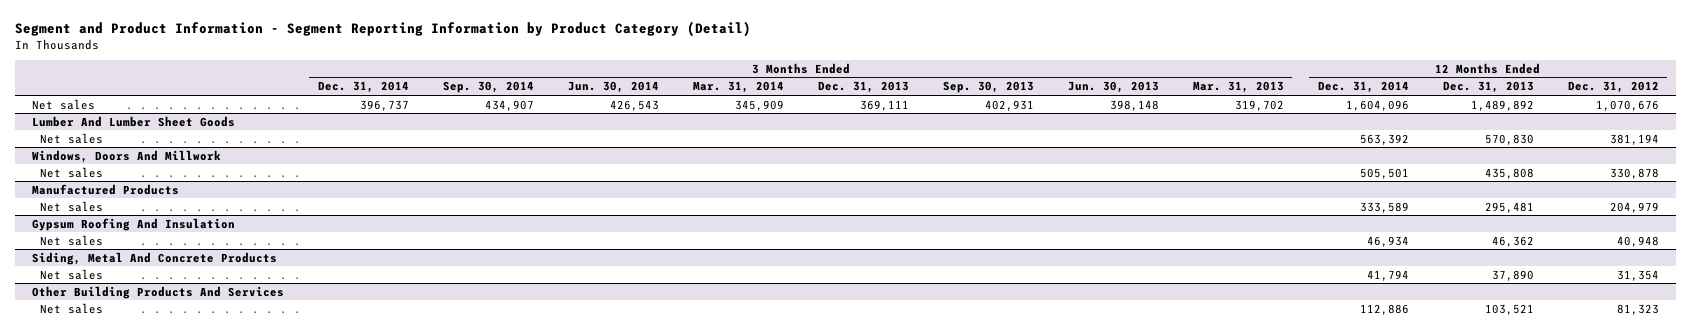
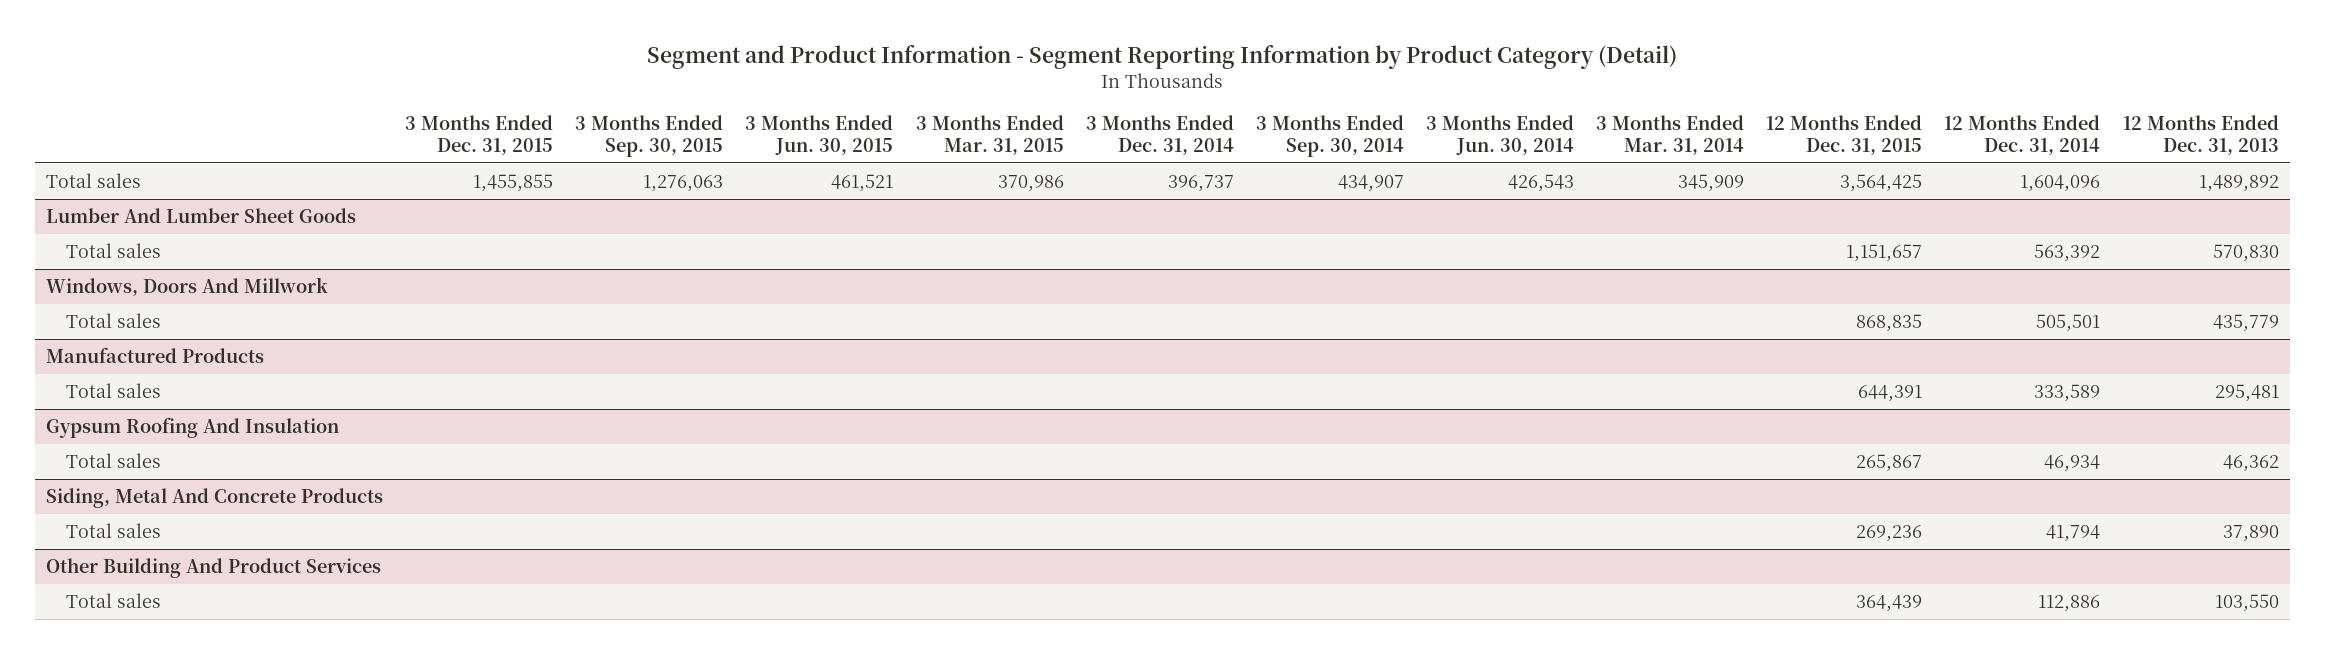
[817,81,909,94] Dec. 31, 2013 -> none
[942,81,1034,94] Sep. 30, 2013 -> none
[1067,81,1159,94] Jun. 30, 2013 -> none
[1192,81,1284,94] Mar. 31, 2013 -> none
[1567,81,1659,94] Dec. 31, 2012 -> none
none -> [405,114,554,155] 3 Months Ended Dec. 31, 2015
none -> [575,114,724,157] 3 Months Ended Sep. 30, 2015
none -> [745,114,894,155] 3 Months Ended Jun. 30, 2015
none -> [915,114,1064,155] 3 Months Ended Mar. 31, 2015
none -> [1766,114,1923,155] 12 Months Ended Dec. 31, 2015
[31,98,95,110] Net sales -> [45,173,141,189] Total sales
[39,132,103,144] Net sales -> [65,243,161,259] Total sales
[39,166,103,178] Net sales -> [65,313,161,329] Total sales
[1484,167,1534,179] 435,808 -> [2212,314,2279,333] 435,779
[39,200,103,212] Net sales -> [65,383,161,399] Total sales
[39,234,103,246] Net sales -> [65,453,161,469] Total sales
[39,268,103,280] Net sales -> [65,523,161,539] Total sales
[31,285,284,299] Other Building Products And Services -> [45,558,381,579] Other Building And Product Services
[39,302,103,314] Net sales -> [65,593,161,609] Total sales
[1484,303,1534,315] 103,521 -> [2214,594,2279,613] 103,550

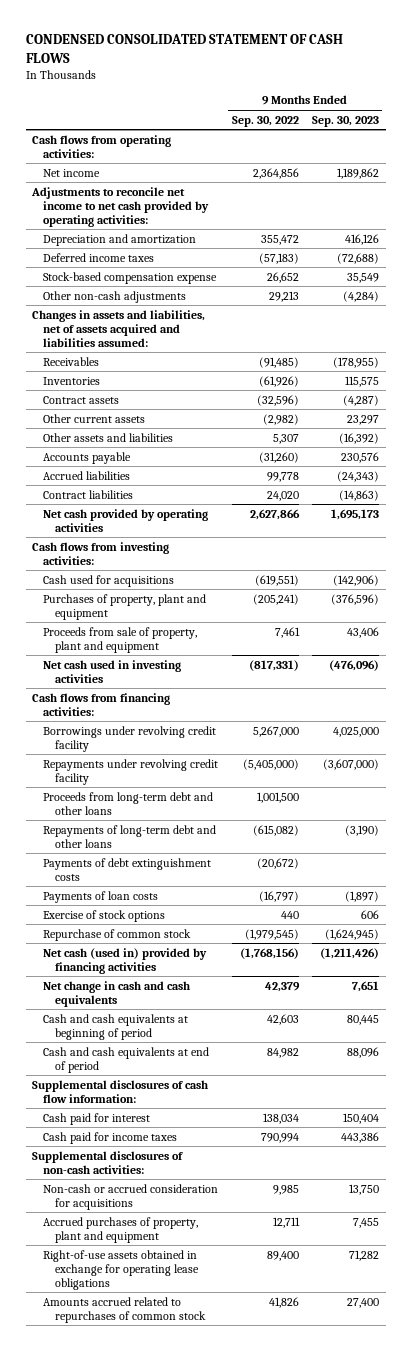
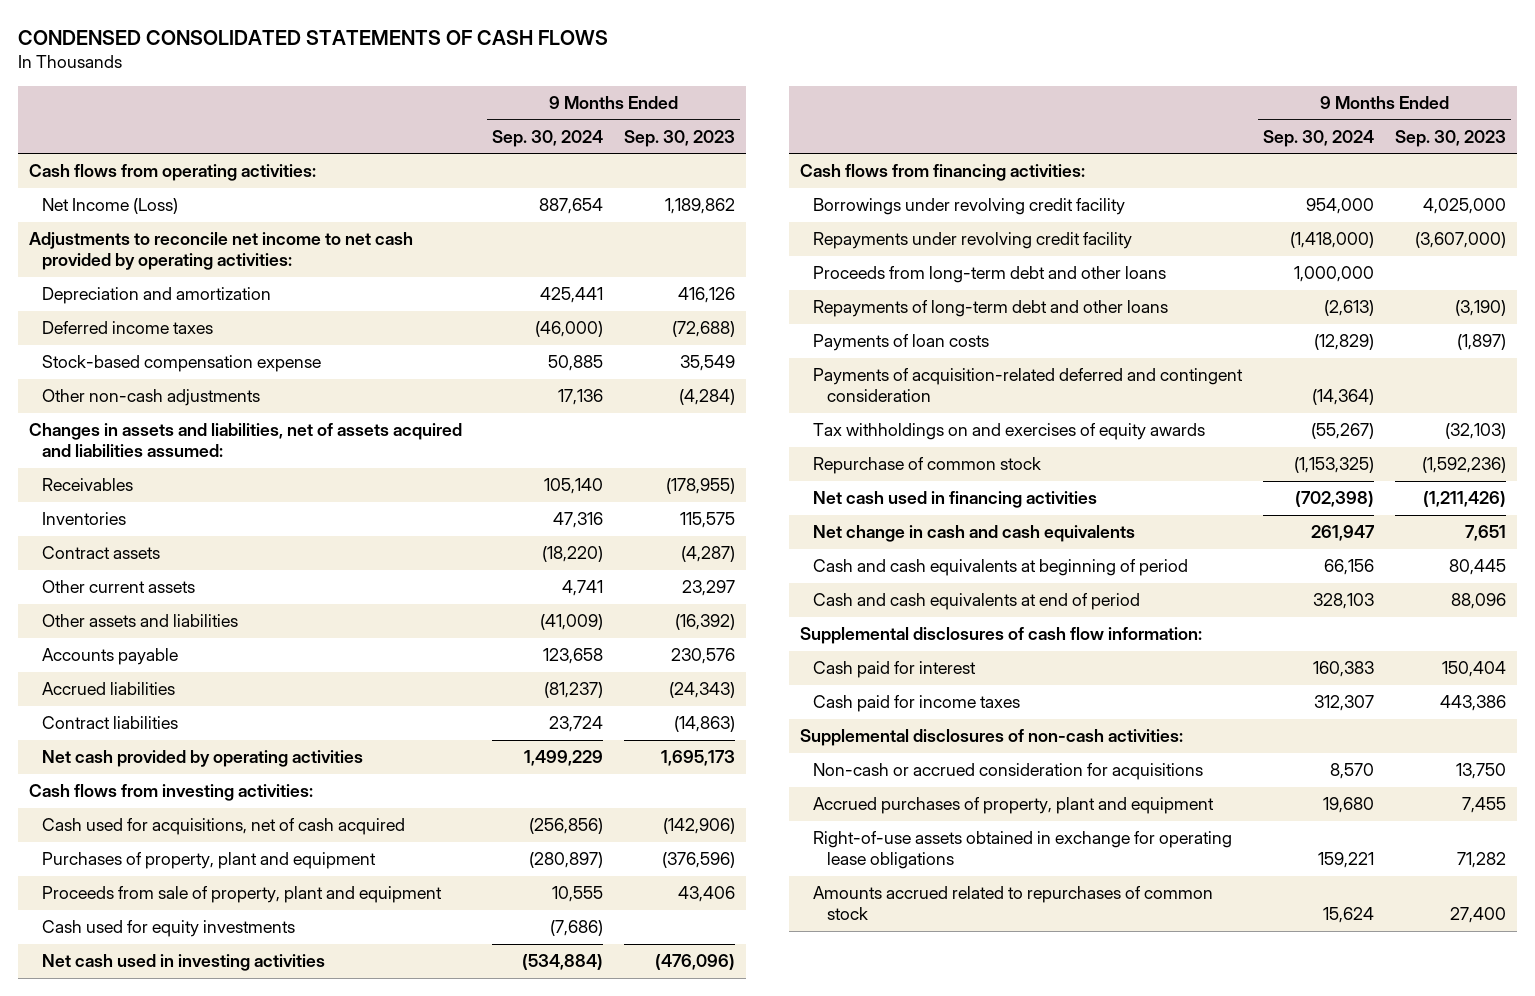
[25,34,343,63] CONDENSED CONSOLIDATED STATEMENT OF CASH FLOWS -> [18,30,609,46] CONDENSED CONSOLIDATED STATEMENTS OF CASH FLOWS
[231,115,299,127] Sep. 30, 2022 -> none
none -> [492,129,604,147] Sep. 30, 2024
[43,168,101,177] Net income -> [42,198,179,215] Net Income (Loss)
[43,574,175,587] Cash used for acquisitions -> [42,818,406,836] Cash used for acquisitions, net of cash acquired
none -> [42,920,296,938] Cash used for equity investments
[43,857,212,881] Payments of debt extinguishment costs -> none
[43,909,166,922] Exercise of stock options -> none
none -> [813,368,1244,403] Payments of acquisition-related deferred and contingent consideration
none -> [813,423,1206,441] Tax withholdings on and exercises of equity awards
[325,928,380,940] (1,624,945) -> [1422,457,1507,474] (1,592,236)
[43,947,208,974] Net cash (used in) provided by financing activities -> [813,491,1098,509] Net cash used in financing activities

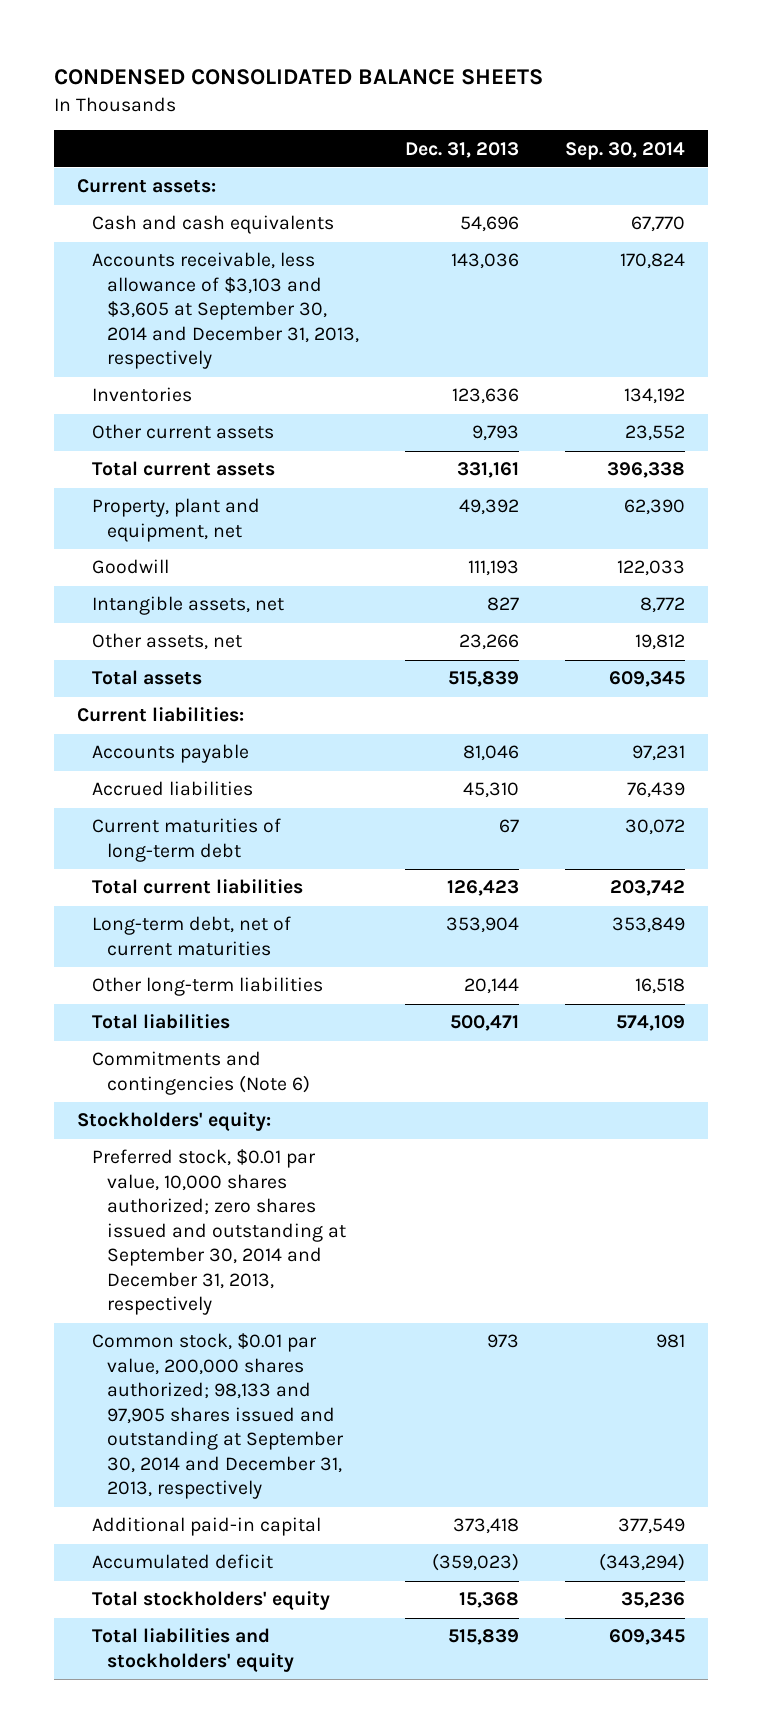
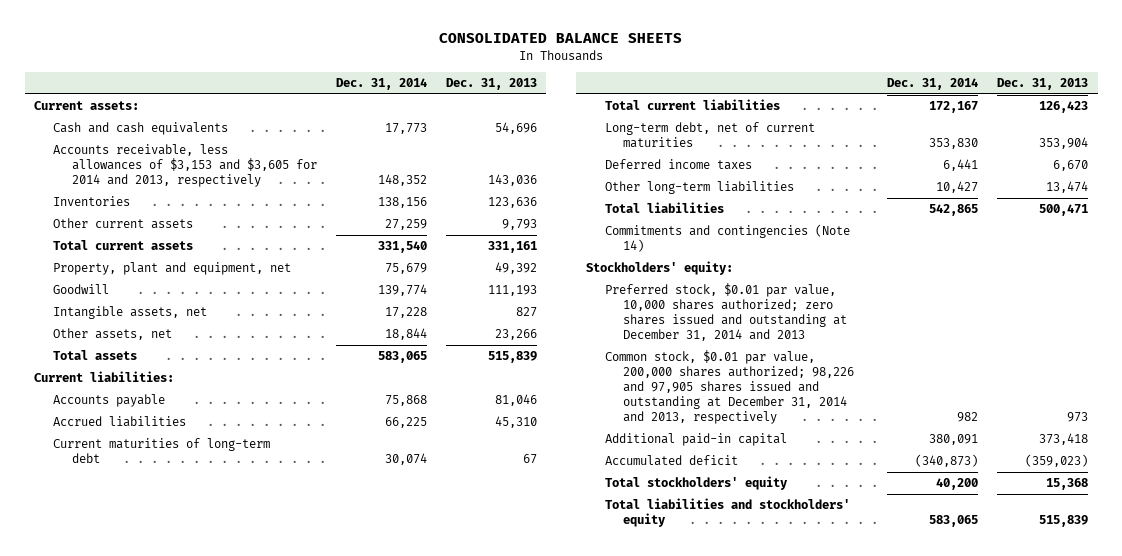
[53,69,543,86] CONDENSED CONSOLIDATED BALANCE SHEETS -> [439,33,683,44] CONSOLIDATED BALANCE SHEETS
[565,141,686,160] Sep. 30, 2014 -> none
none -> [335,77,427,90] Dec. 31, 2014
[91,252,360,370] Accounts receivable, less allowance of $3,103 and $3,605 at September 30, 2014 and December 31, 2013, respectively -> [53,144,317,188] Accounts receivable, less allowances of $3,153 and $3,605 for 2014 and 2013, respectively
none -> [604,159,752,171] Deferred income taxes
[464,978,520,995] 20,144 -> [1046,181,1089,194] 13,474
[91,1051,311,1095] Commitments and contingencies (Note 6) -> [604,224,850,253] Commitments and contingencies (Note 14)
[91,1149,347,1316] Preferred stock, $0.01 par value, 10,000 shares authorized; zero shares issued and outstanding at September 30, 2014 and December 31, 2013, respectively -> [604,283,848,342] Preferred stock, $0.01 par value, 10,000 shares authorized; zero shares issued and outstanding at December 31, 2014 and 2013
[91,1333,345,1500] Common stock, $0.01 par value, 200,000 shares authorized; 98,133 and 97,905 shares issued and outstanding at September 30, 2014 and December 31, 2013, respectively -> [604,350,855,425] Common stock, $0.01 par value, 200,000 shares authorized; 98,226 and 97,905 shares issued and outstanding at December 31, 2014 and 2013, respectively

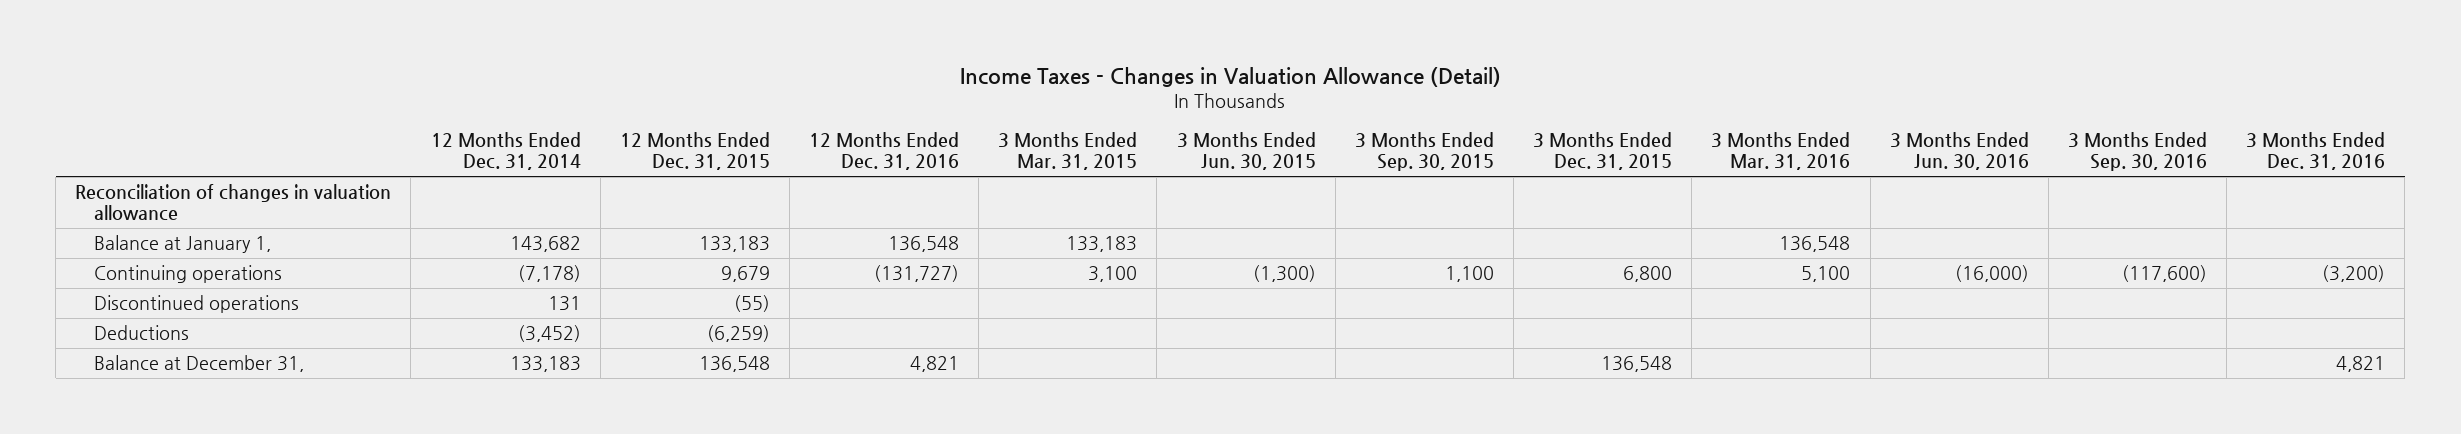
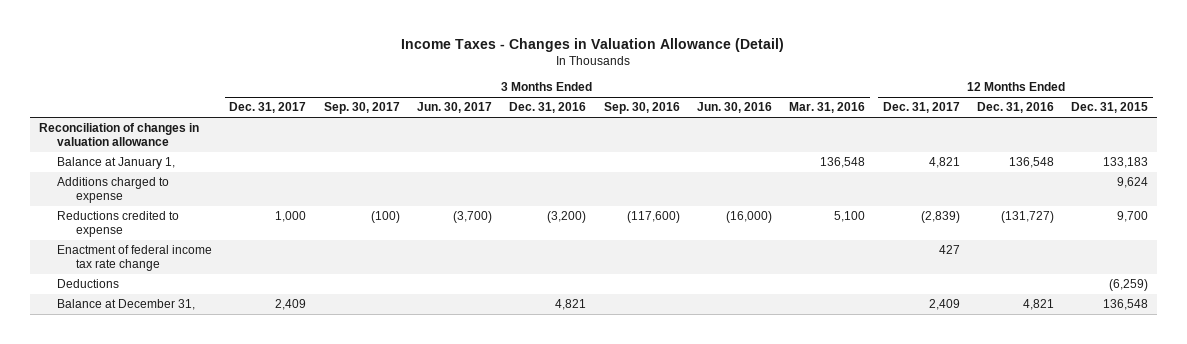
[430,132,581,171] 12 Months Ended Dec. 31, 2014 -> none
[998,132,1138,171] 3 Months Ended Mar. 31, 2015 -> none
[1176,132,1316,171] 3 Months Ended Jun. 30, 2015 -> none
[1354,132,1494,172] 3 Months Ended Sep. 30, 2015 -> none
[1533,132,1673,171] 3 Months Ended Dec. 31, 2015 -> none
none -> [229,102,307,114] Dec. 31, 2017
none -> [323,102,400,115] Sep. 30, 2017
none -> [417,102,493,114] Jun. 30, 2017
none -> [882,102,960,114] Dec. 31, 2017
[94,265,283,284] Continuing operations -> none
[94,295,300,314] Discontinued operations -> none
none -> [57,177,170,204] Additions charged to expense
none -> [57,211,180,238] Reductions credited to expense
none -> [57,245,213,272] Enactment of federal income tax rate change

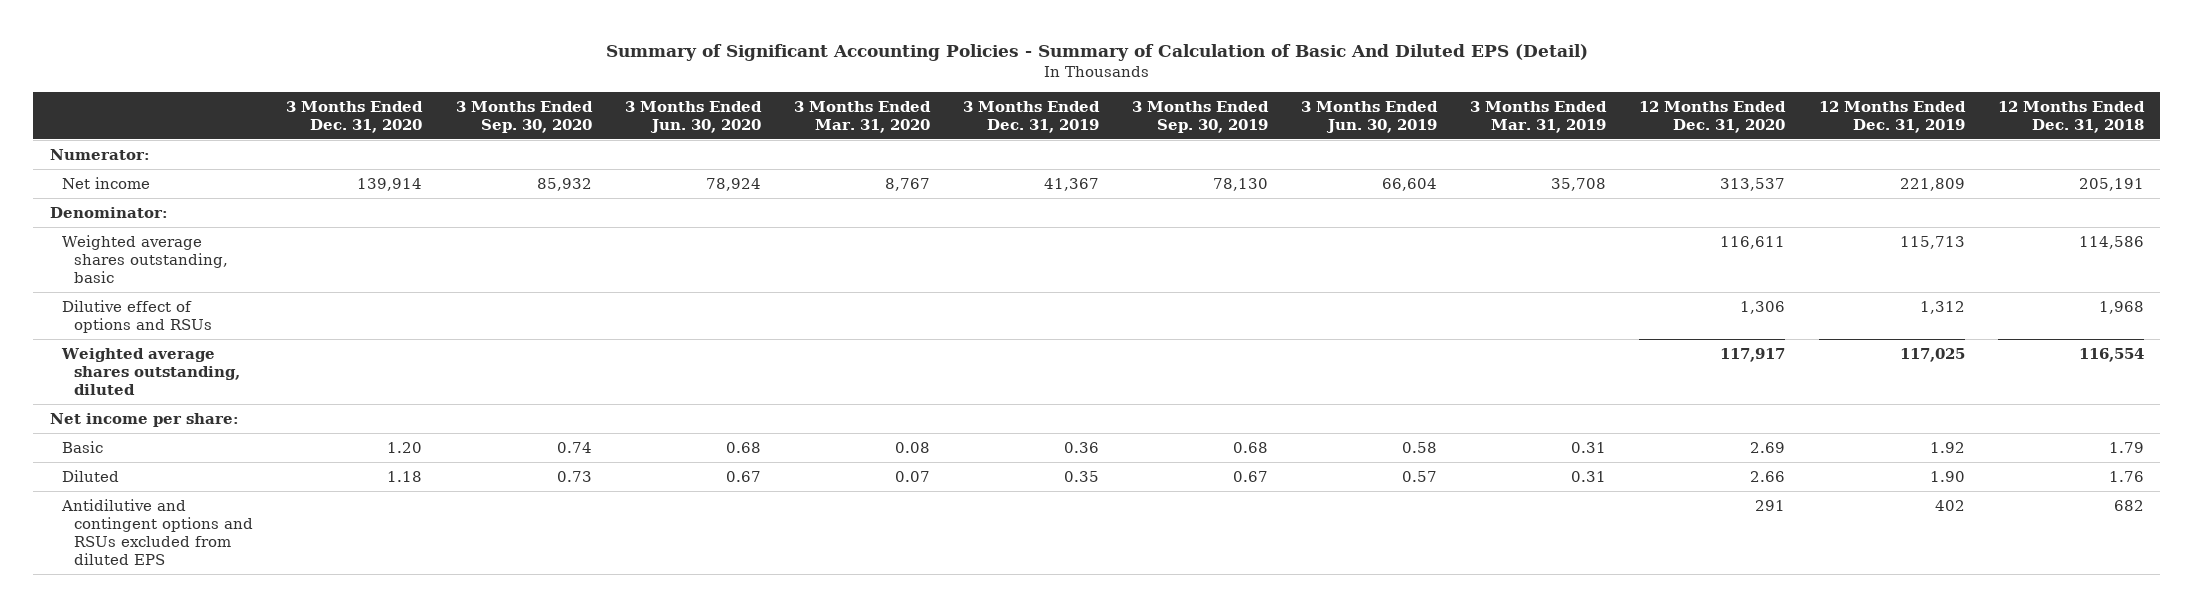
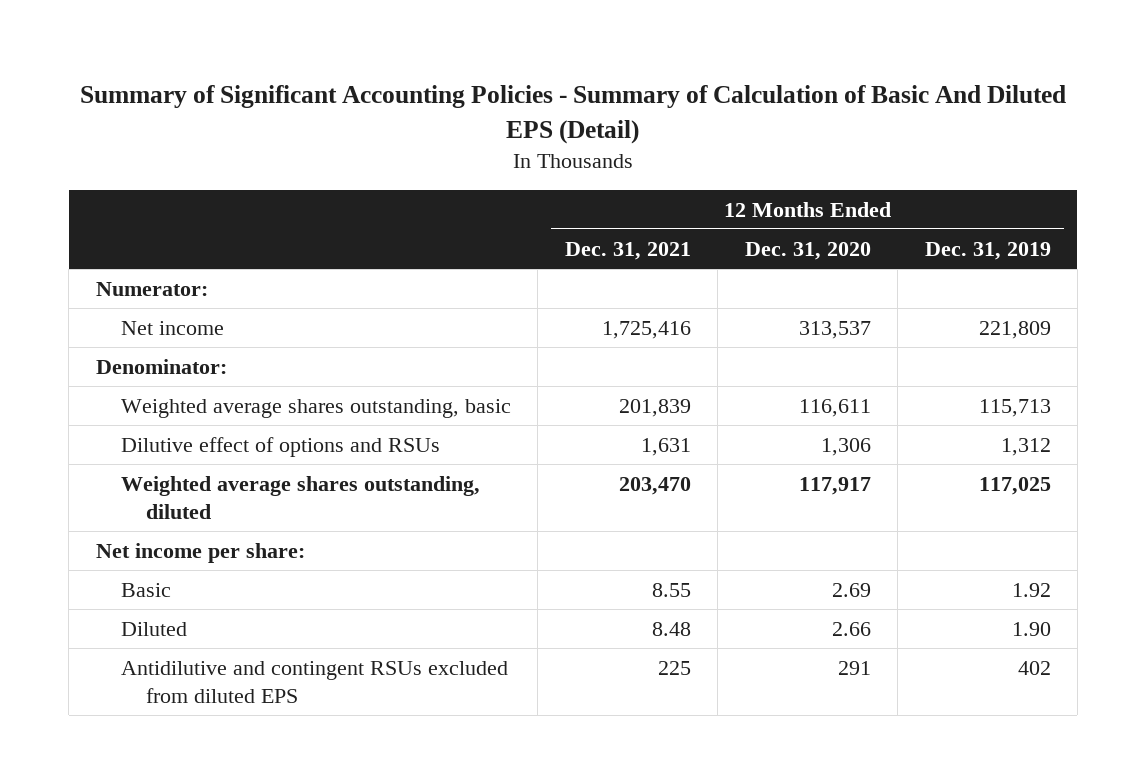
[286,100,424,133] 3 Months Ended Dec. 31, 2020 -> none
[455,100,593,133] 3 Months Ended Sep. 30, 2020 -> none
[624,100,762,133] 3 Months Ended Jun. 30, 2020 -> none
[793,100,931,133] 3 Months Ended Mar. 31, 2020 -> none
[962,100,1100,133] 3 Months Ended Dec. 31, 2019 -> none
[1132,100,1270,133] 3 Months Ended Sep. 30, 2019 -> none
[1301,100,1439,133] 3 Months Ended Jun. 30, 2019 -> none
[1470,100,1608,133] 3 Months Ended Mar. 31, 2019 -> none
[1997,100,2145,133] 12 Months Ended Dec. 31, 2018 -> none
none -> [564,241,691,260] Dec. 31, 2021
[61,498,254,566] Antidilutive and contingent options and RSUs excluded from diluted EPS -> [120,660,508,703] Antidilutive and contingent RSUs excluded from diluted EPS

